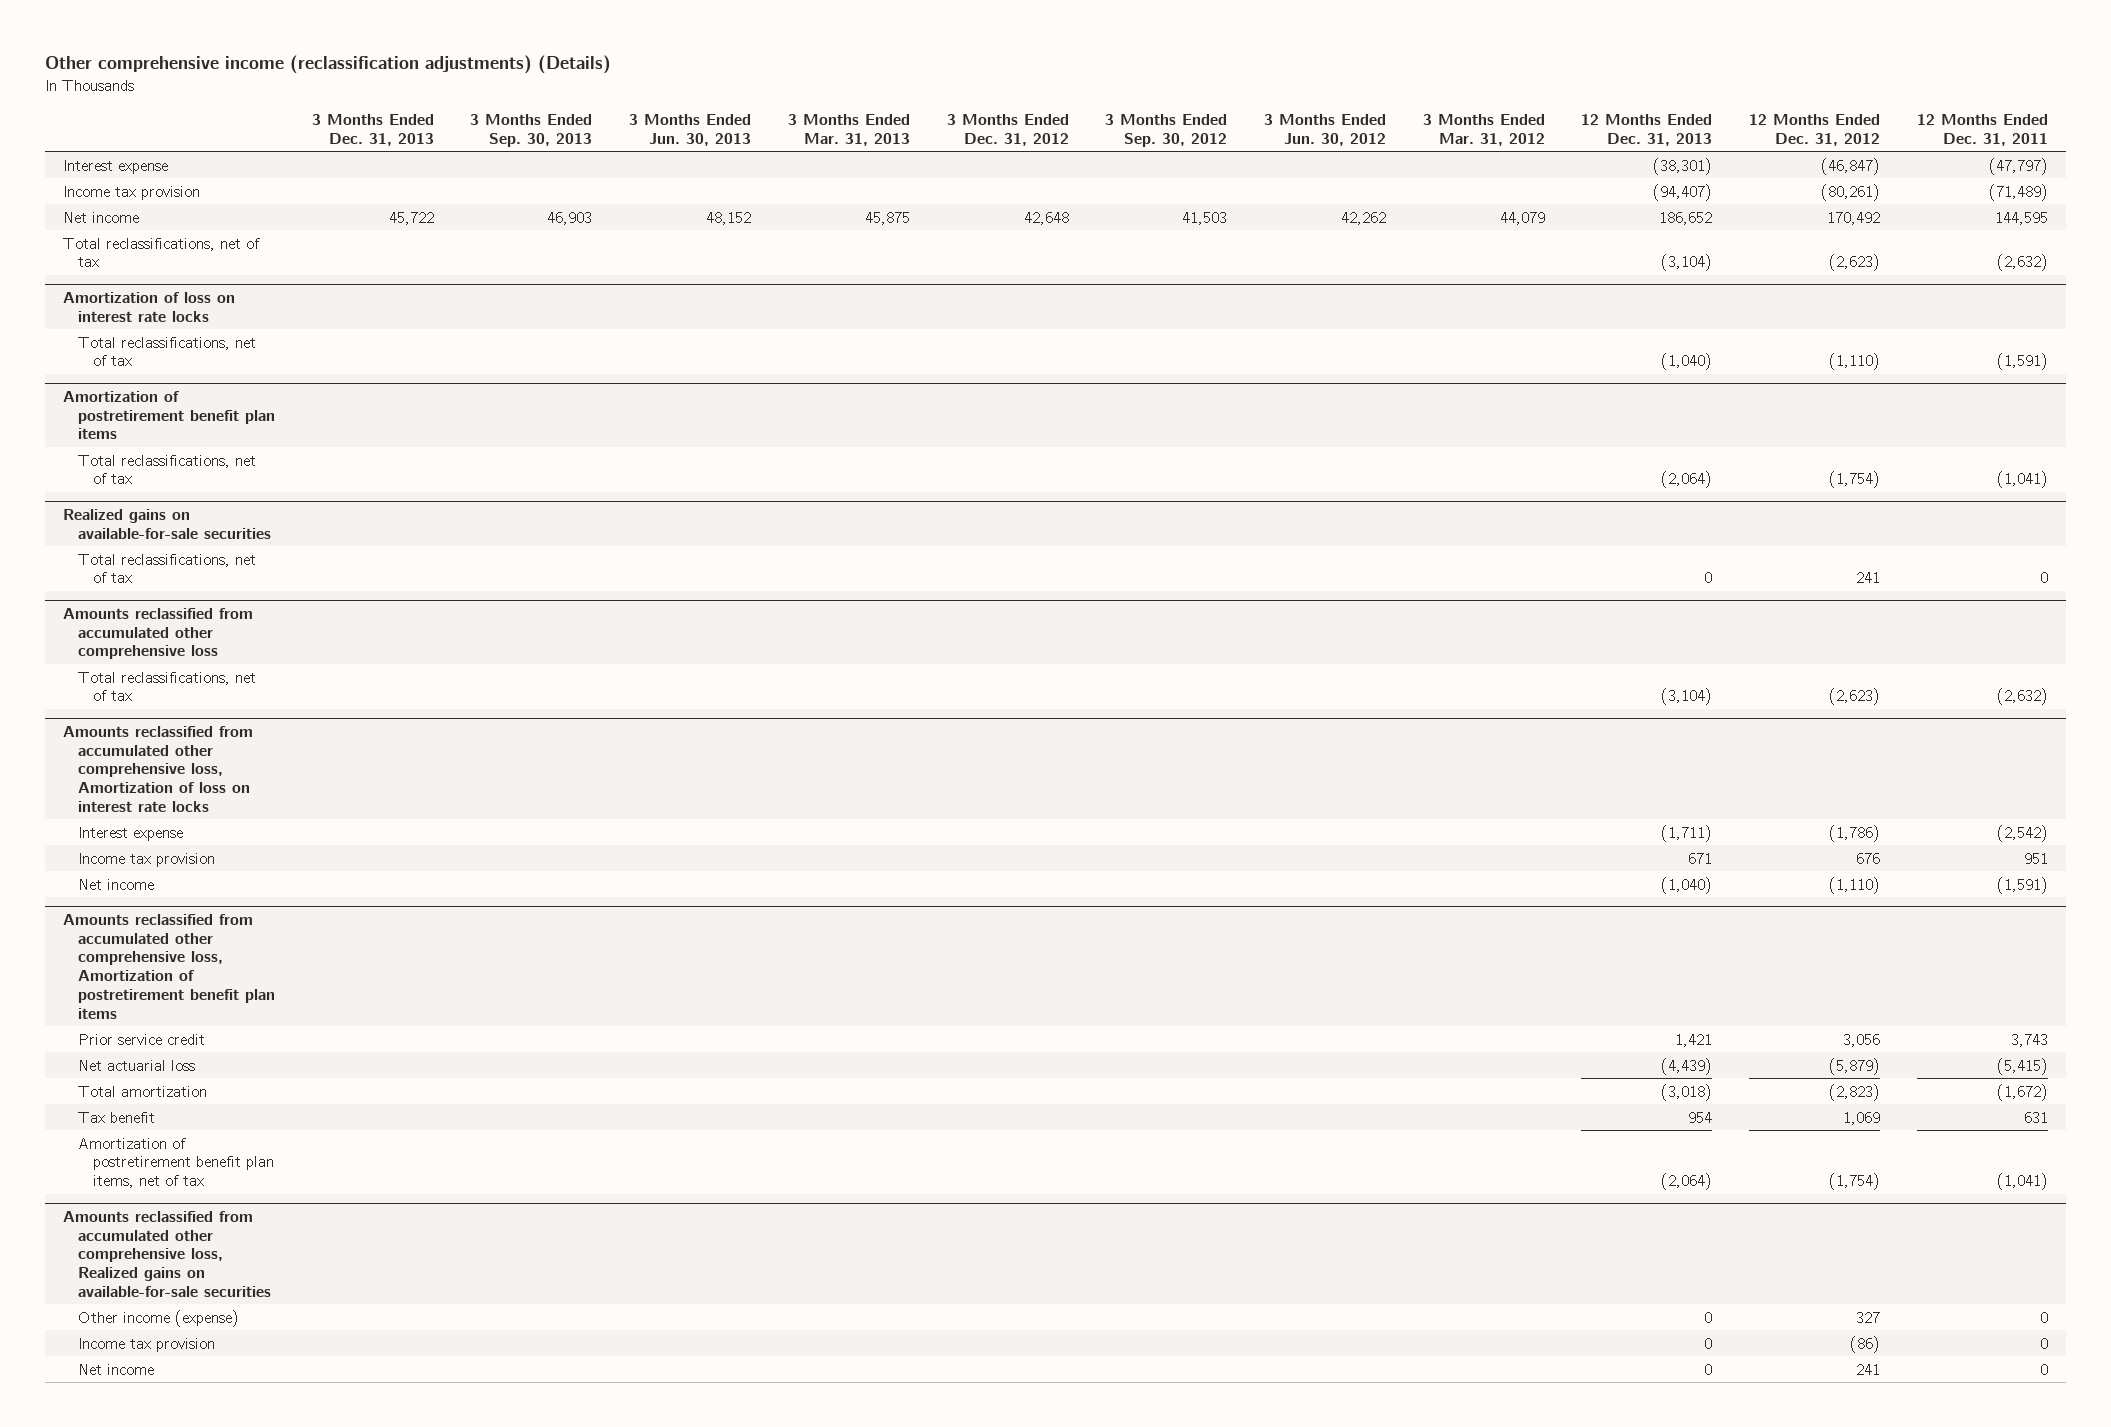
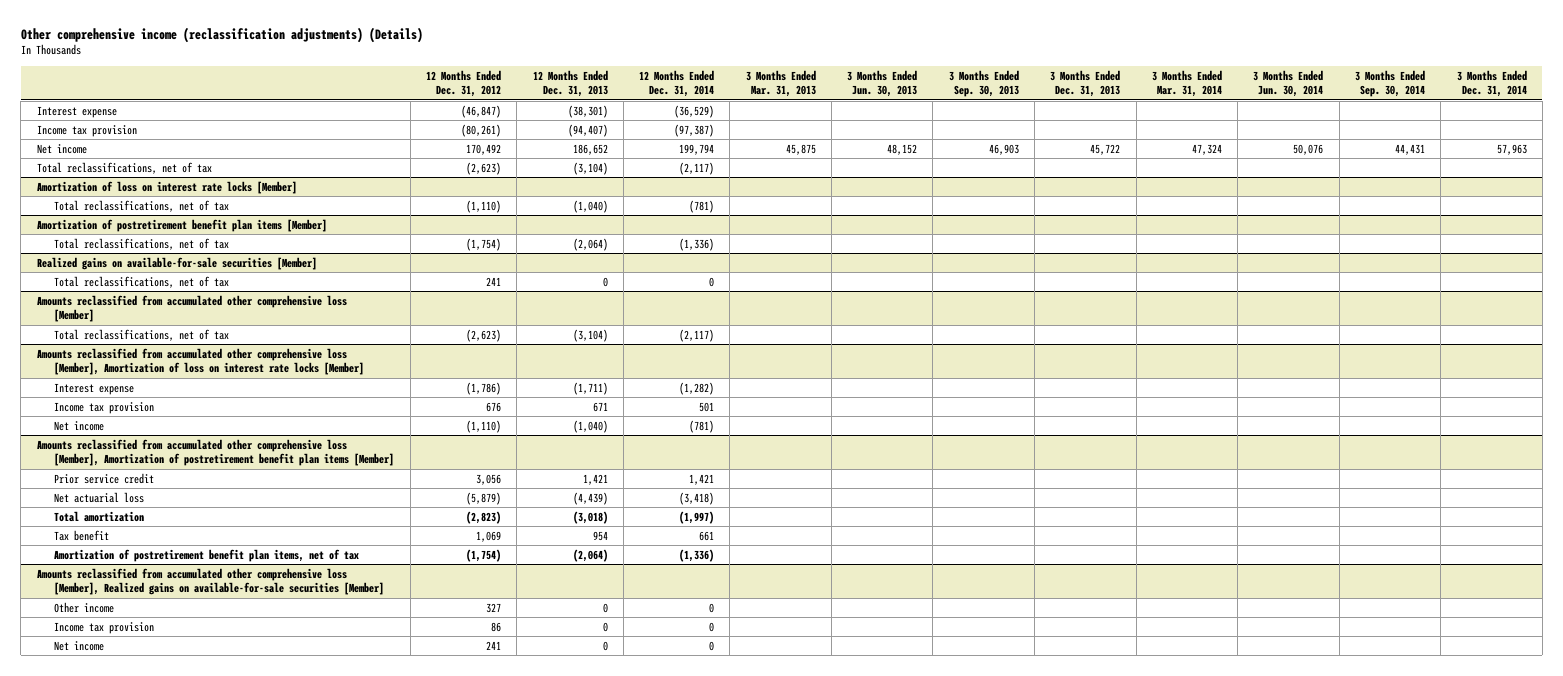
[946,113,1069,146] 3 Months Ended Dec. 31, 2012 -> none
[1105,113,1228,147] 3 Months Ended Sep. 30, 2012 -> none
[1263,113,1386,146] 3 Months Ended Jun. 30, 2012 -> none
[1422,113,1545,146] 3 Months Ended Mar. 31, 2012 -> none
[1916,113,2048,146] 12 Months Ended Dec. 31, 2011 -> none
none -> [639,69,715,98] 12 Months Ended Dec. 31, 2014
none -> [1151,69,1222,98] 3 Months Ended Mar. 31, 2014
none -> [1253,69,1324,98] 3 Months Ended Jun. 30, 2014
none -> [1354,69,1425,98] 3 Months Ended Sep. 30, 2014
none -> [1456,69,1527,98] 3 Months Ended Dec. 31, 2014
[63,291,236,322] Amortization of loss on interest rate locks -> [36,180,297,194] Amortization of loss on interest rate locks [Member]
[63,390,275,440] Amortization of postretirement benefit plan items -> [36,218,327,232] Amortization of postretirement benefit plan items [Member]
[63,508,271,539] Realized gains on available-for-sale securities -> [36,256,317,270] Realized gains on available-for-sale securities [Member]
[63,607,254,660] Amounts reclassified from accumulated other comprehensive loss -> [36,294,347,323] Amounts reclassified from accumulated other comprehensive loss [Member]
[63,725,254,812] Amounts reclassified from accumulated other comprehensive loss, Amortization of loss on interest rate locks -> [36,347,365,376] Amounts reclassified from accumulated other comprehensive loss [Member], Amortization of loss on interest rate locks [Member]
[63,913,275,1019] Amounts reclassified from accumulated other comprehensive loss, Amortization of postretirement benefit plan items -> [36,438,395,467] Amounts reclassified from accumulated other comprehensive loss [Member], Amortization of postretirement benefit plan items [Member]
[63,1210,271,1297] Amounts reclassified from accumulated other comprehensive loss, Realized gains on available-for-sale securities -> [36,567,385,596] Amounts reclassified from accumulated other comprehensive loss [Member], Realized gains on available-for-sale securities [Member]
[77,1309,239,1327] Other income (expense) -> [54,601,115,613] Other income
[1850,1335,1881,1353] (86) -> [490,621,501,632] 86

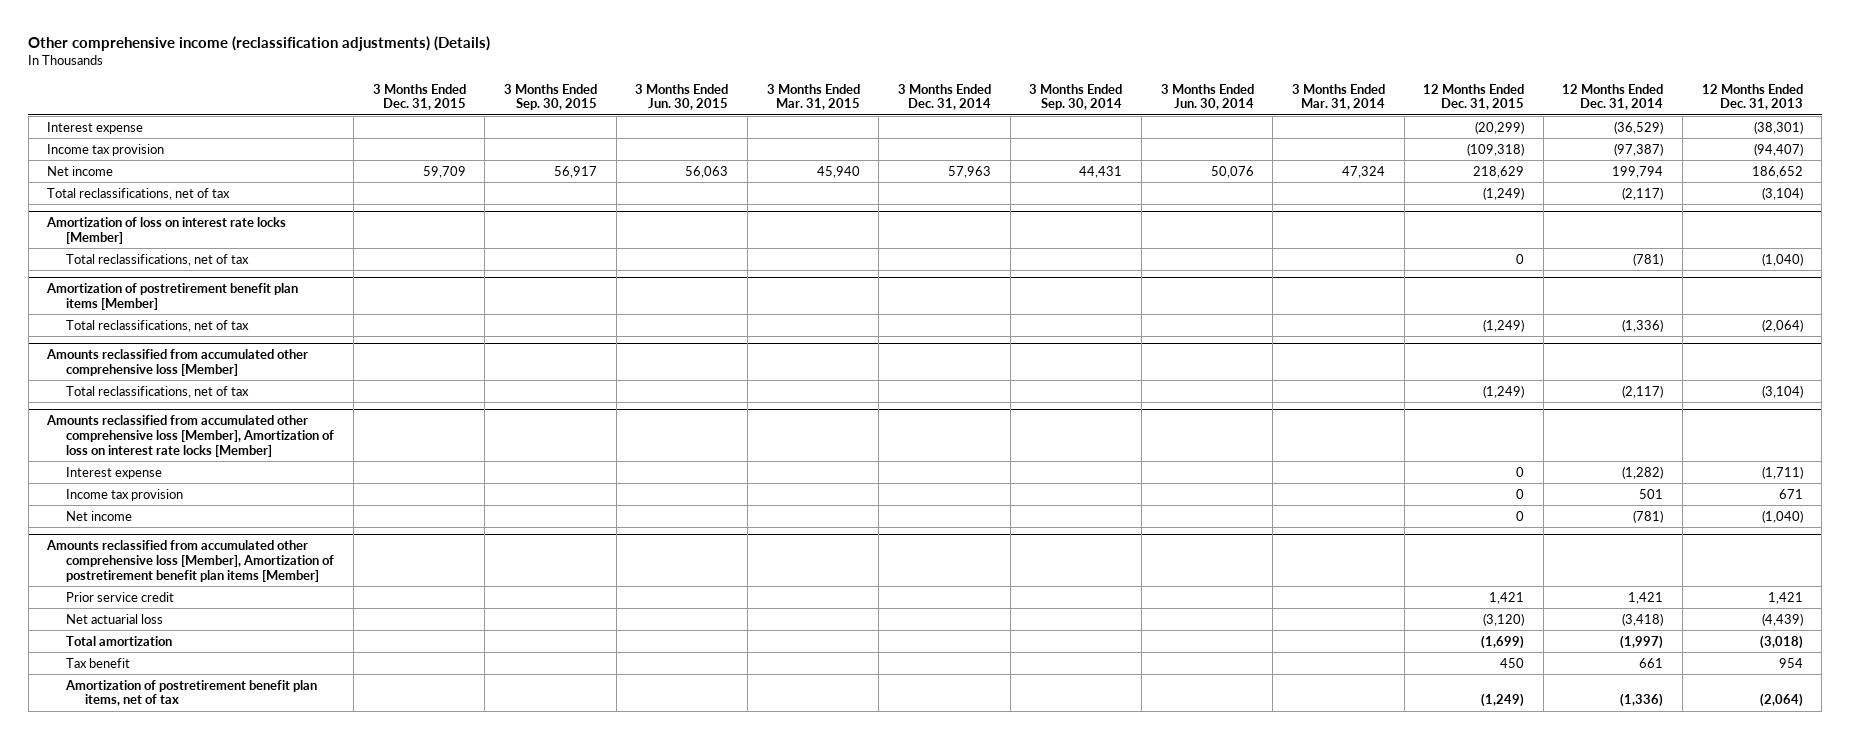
[425,69,501,98] 12 Months Ended Dec. 31, 2012 -> none
[745,69,816,98] 3 Months Ended Mar. 31, 2013 -> none
[847,69,918,98] 3 Months Ended Jun. 30, 2013 -> none
[948,69,1019,98] 3 Months Ended Sep. 30, 2013 -> none
[1050,69,1121,98] 3 Months Ended Dec. 31, 2013 -> none
none -> [372,83,466,111] 3 Months Ended Dec. 31, 2015
none -> [504,83,598,111] 3 Months Ended Sep. 30, 2015
none -> [635,83,729,111] 3 Months Ended Jun. 30, 2015
none -> [766,83,860,111] 3 Months Ended Mar. 31, 2015
none -> [1423,83,1525,111] 12 Months Ended Dec. 31, 2015
[36,256,317,270] Realized gains on available-for-sale securities [Member] -> none
[54,275,230,288] Total reclassifications, net of tax -> none
[36,567,385,596] Amounts reclassified from accumulated other comprehensive loss [Member], Realized gains on available-for-sale securities [Member] -> none
[54,601,115,613] Other income -> none
[54,621,155,634] Income tax provision -> none
[54,640,105,651] Net income -> none

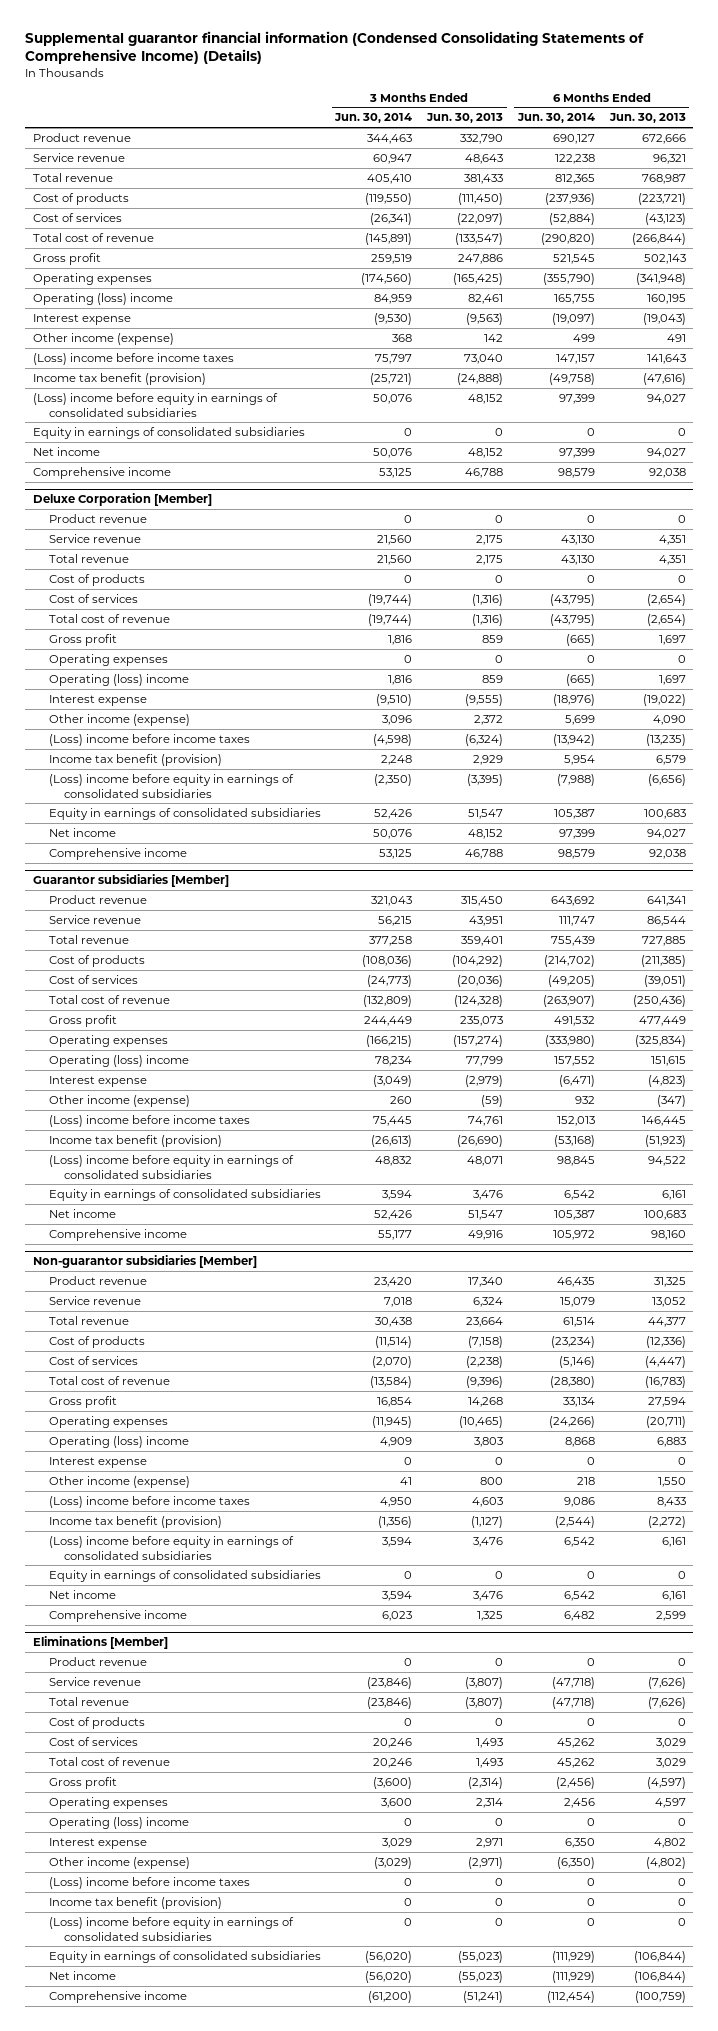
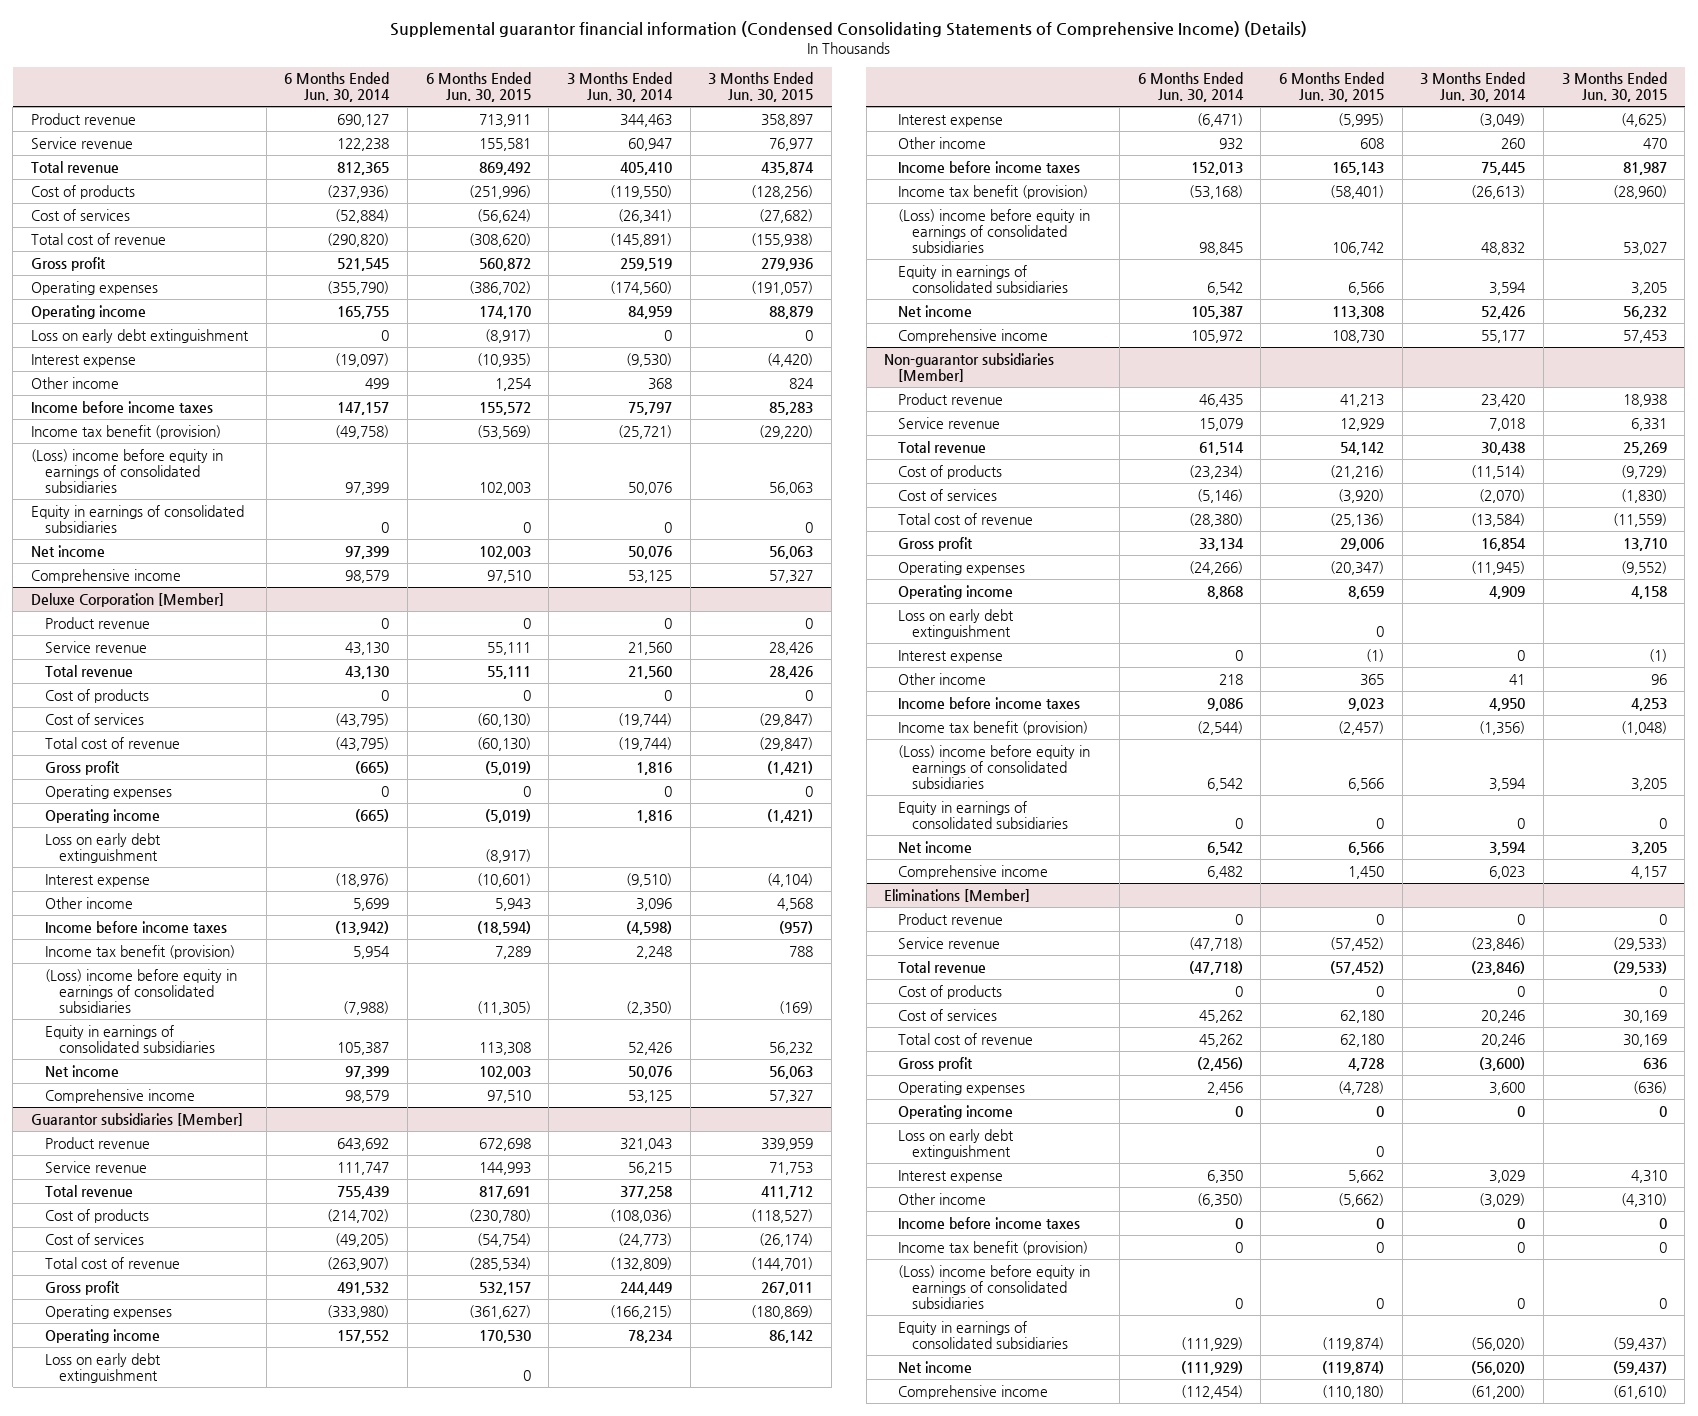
[426,113,504,124] Jun. 30, 2013 -> none
[608,113,686,124] Jun. 30, 2013 -> none
none -> [425,72,531,103] 6 Months Ended Jun. 30, 2015
none -> [708,72,814,103] 3 Months Ended Jun. 30, 2015
[32,292,173,305] Operating (loss) income -> [31,304,147,319] Operating income
none -> [31,328,250,343] Loss on early debt extinguishment
[32,332,174,345] Other income (expense) -> [31,376,120,389] Other income
[32,352,234,365] (Loss) income before income taxes -> [31,400,214,413] Income before income taxes
[48,673,189,686] Operating (loss) income -> [44,808,160,823] Operating income
none -> [44,832,161,863] Loss on early debt extinguishment
[48,713,190,726] Other income (expense) -> [44,896,133,909] Other income
[48,733,250,746] (Loss) income before income taxes -> [44,920,227,933] Income before income taxes
[48,1054,189,1067] Operating (loss) income -> [44,1328,160,1343] Operating income
none -> [44,1352,161,1383] Loss on early debt extinguishment
[48,1094,190,1107] Other income (expense) -> [898,136,987,149] Other income
[48,1114,250,1127] (Loss) income before income taxes -> [898,160,1081,173] Income before income taxes
[48,1435,189,1448] Operating (loss) income -> [898,584,1014,599] Operating income
none -> [898,608,1015,639] Loss on early debt extinguishment
[48,1475,190,1488] Other income (expense) -> [898,672,987,685] Other income
[48,1495,250,1508] (Loss) income before income taxes -> [898,696,1081,709] Income before income taxes
[48,1816,189,1829] Operating (loss) income -> [898,1104,1014,1119] Operating income
none -> [898,1128,1015,1159] Loss on early debt extinguishment
[48,1856,190,1869] Other income (expense) -> [898,1192,987,1205] Other income
[48,1876,250,1889] (Loss) income before income taxes -> [898,1216,1081,1229] Income before income taxes

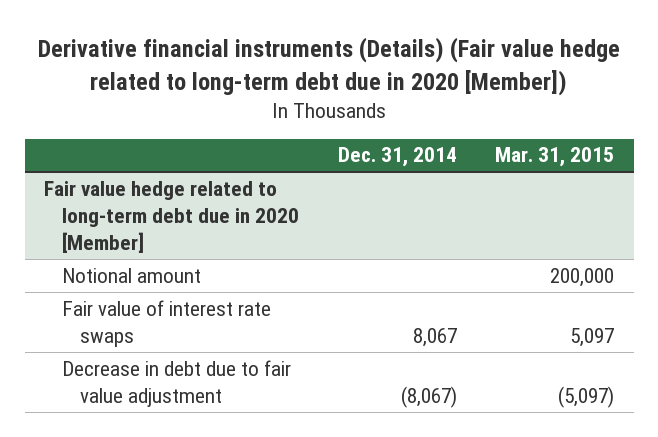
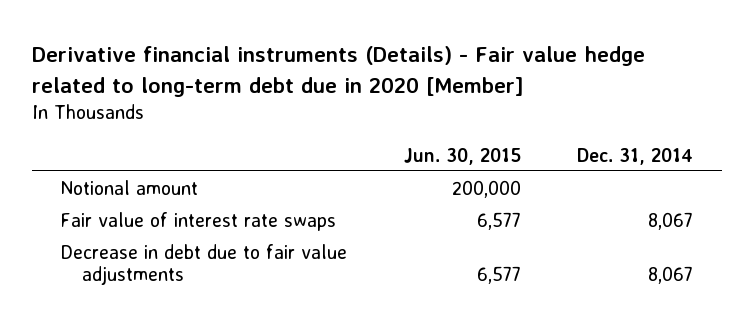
[38,37,621,96] Derivative financial instruments (Details) (Fair value hedge related to long-term debt due in 2020 [Member]) -> [31,46,645,97] Derivative financial instruments (Details) - Fair value hedge related to long-term debt due in 2020 [Member]
[495,147,615,168] Mar. 31, 2015 -> none
none -> [403,147,521,165] Jun. 30, 2015
[43,180,300,253] Fair value hedge related to long-term debt due in 2020 [Member] -> none
[62,359,292,407] Decrease in debt due to fair value adjustment -> [60,243,348,286] Decrease in debt due to fair value adjustments
[400,385,457,408] (8,067) -> [648,266,694,285] 8,067

